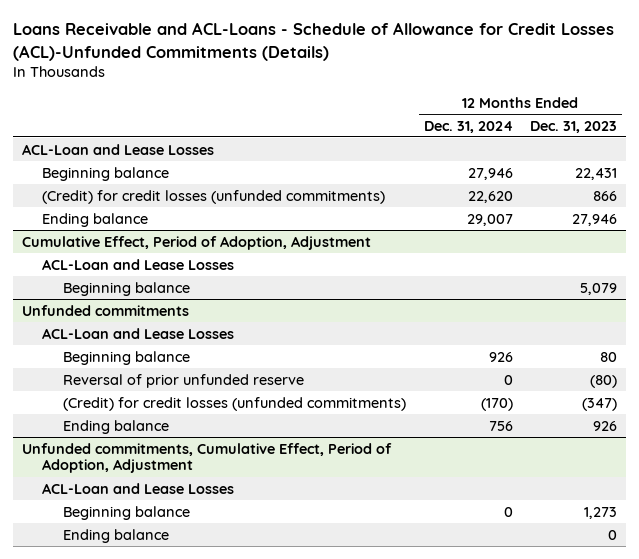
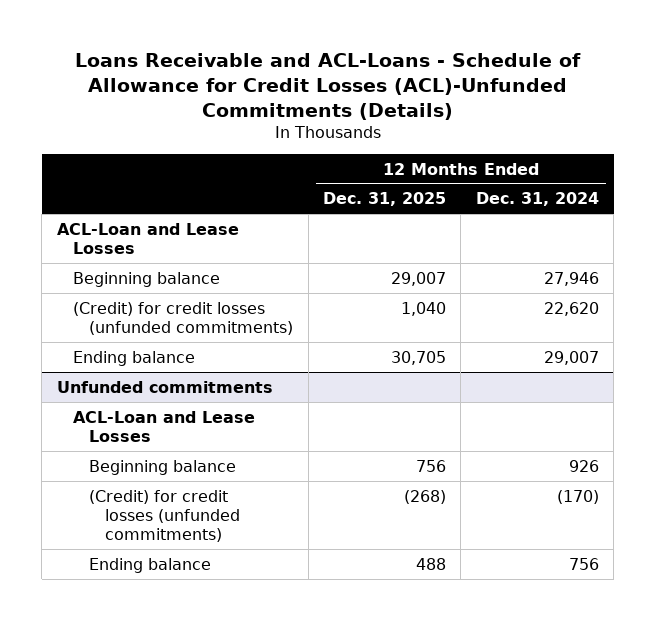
[530,120,618,133] Dec. 31, 2023 -> none
none -> [323,192,447,207] Dec. 31, 2025
[21,235,371,250] Cumulative Effect, Period of Adoption, Adjustment -> none
[42,258,235,270] ACL-Loan and Lease Losses -> none
[62,281,190,296] Beginning balance -> none
[62,373,304,388] Reversal of prior unfunded reserve -> none
[21,442,392,474] Unfunded commitments, Cumulative Effect, Period of Adoption, Adjustment -> none
[42,482,235,494] ACL-Loan and Lease Losses -> none
[62,505,190,520] Beginning balance -> none
[62,528,169,543] Ending balance -> none

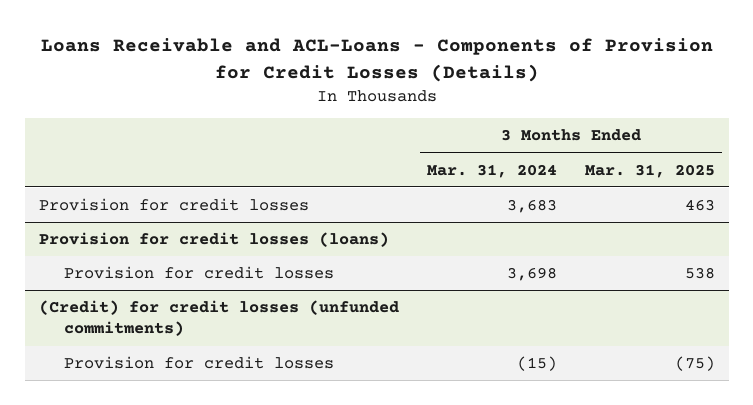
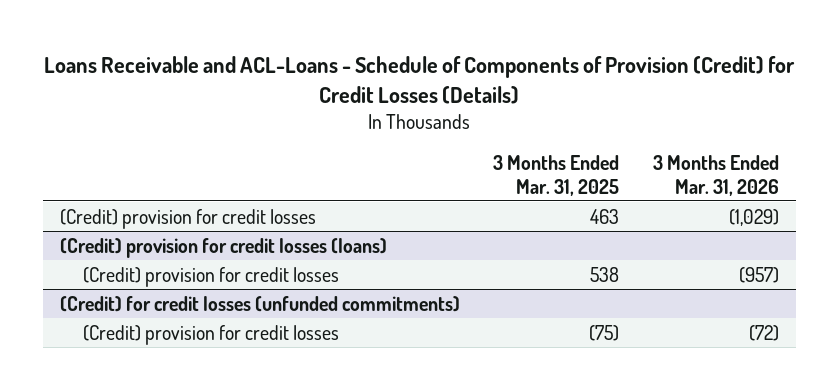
[40,38,713,82] Loans Receivable and ACL-Loans - Components of Provision for Credit Losses (Details) -> [44,55,796,104] Loans Receivable and ACL-Loans - Schedule of Components of Provision (Credit) for Credit Losses (Details)
[426,163,557,178] Mar. 31, 2024 -> none
none -> [653,154,780,196] 3 Months Ended Mar. 31, 2026
[38,198,309,212] Provision for credit losses -> [59,208,316,229] (Credit) provision for credit losses
[38,232,389,248] Provision for credit losses (loans) -> [59,237,387,258] (Credit) provision for credit losses (loans)
[63,266,334,280] Provision for credit losses -> [83,266,340,287] (Credit) provision for credit losses
[63,356,334,370] Provision for credit losses -> [83,324,340,345] (Credit) provision for credit losses

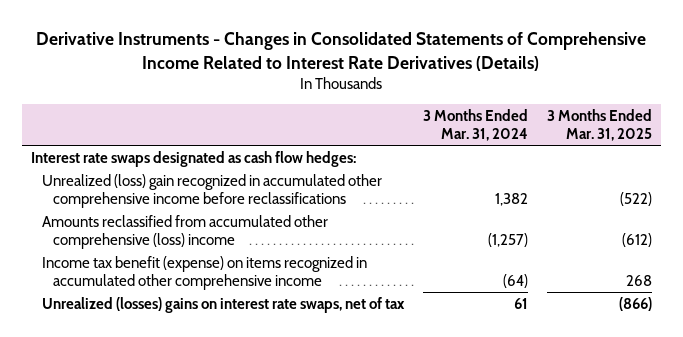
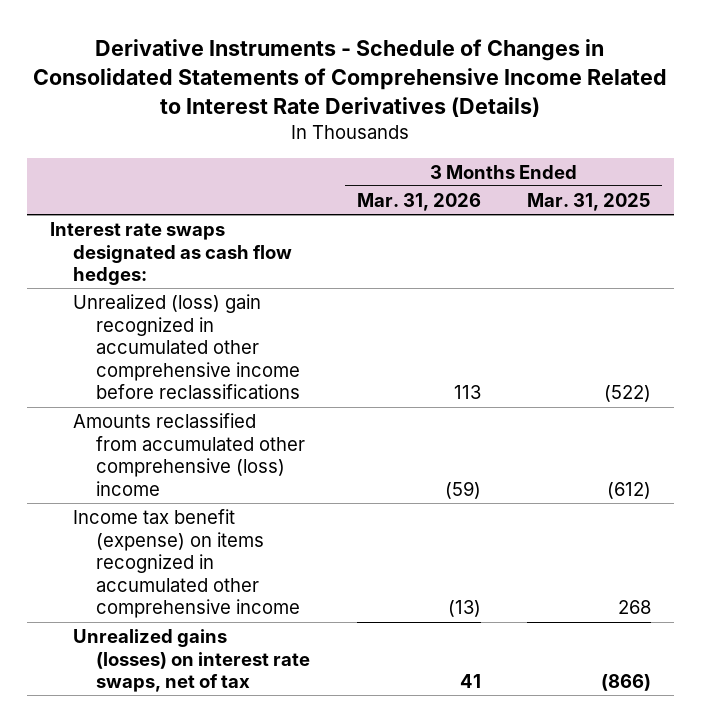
[36,32,647,71] Derivative Instruments - Changes in Consolidated Statements of Comprehensive Income Related to Interest Rate Derivatives (Details) -> [33,38,668,117] Derivative Instruments - Schedule of Changes in Consolidated Statements of Comprehensive Income Related to Interest Rate Derivatives (Details)
[422,108,528,142] 3 Months Ended Mar. 31, 2024 -> none
none -> [356,192,481,211] Mar. 31, 2026
[42,296,406,313] Unrealized (losses) gains on interest rate swaps, net of tax -> [73,629,311,693] Unrealized gains (losses) on interest rate swaps, net of tax

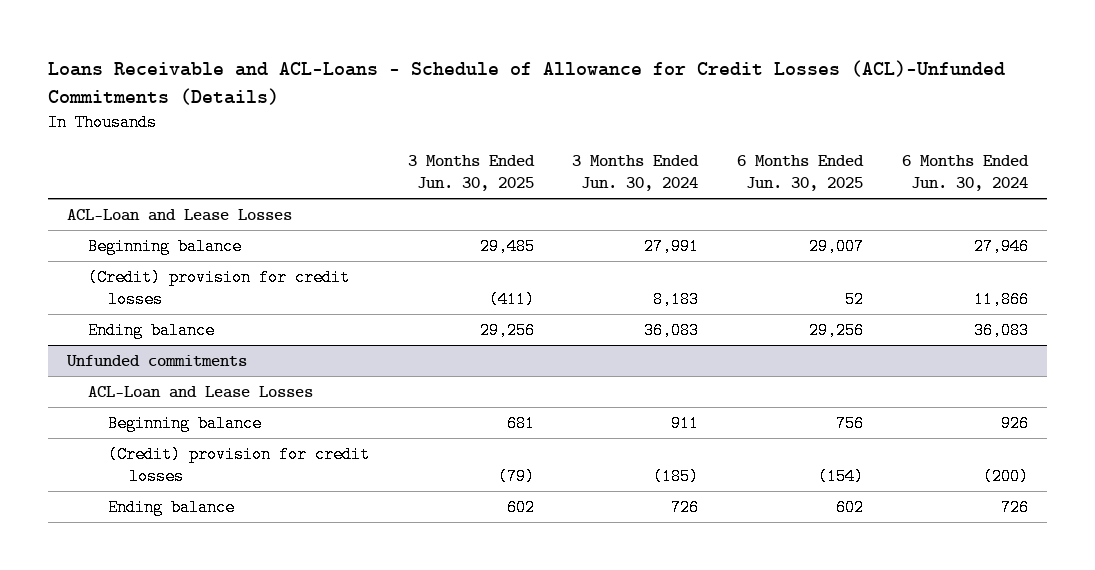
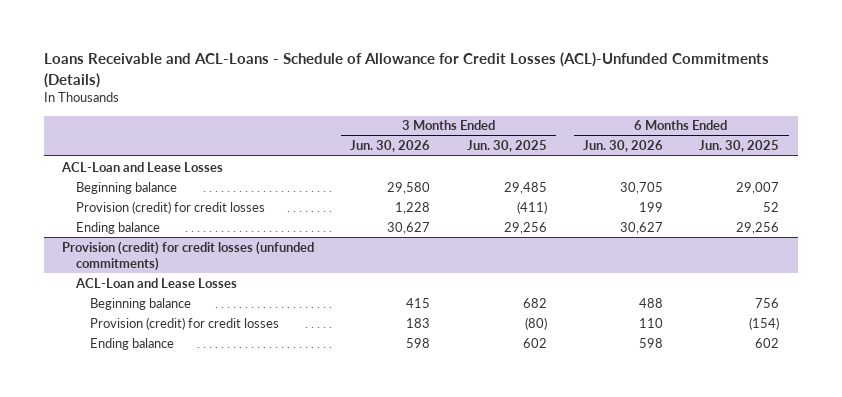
[572,155,700,192] 3 Months Ended Jun. 30, 2024 -> none
[901,155,1029,192] 6 Months Ended Jun. 30, 2024 -> none
none -> [350,140,431,153] Jun. 30, 2026
none -> [583,140,664,153] Jun. 30, 2026
[87,268,350,308] (Credit) provision for credit losses -> [75,200,265,214] Provision (credit) for credit losses
[65,354,247,366] Unfunded commitments -> [62,240,315,271] Provision (credit) for credit losses (unfunded commitments)
[506,414,535,432] 681 -> [522,297,547,308] 682
[108,445,371,485] (Credit) provision for credit losses -> [89,316,279,330] Provision (credit) for credit losses
[497,467,535,485] (79) -> [524,316,547,330] (80)

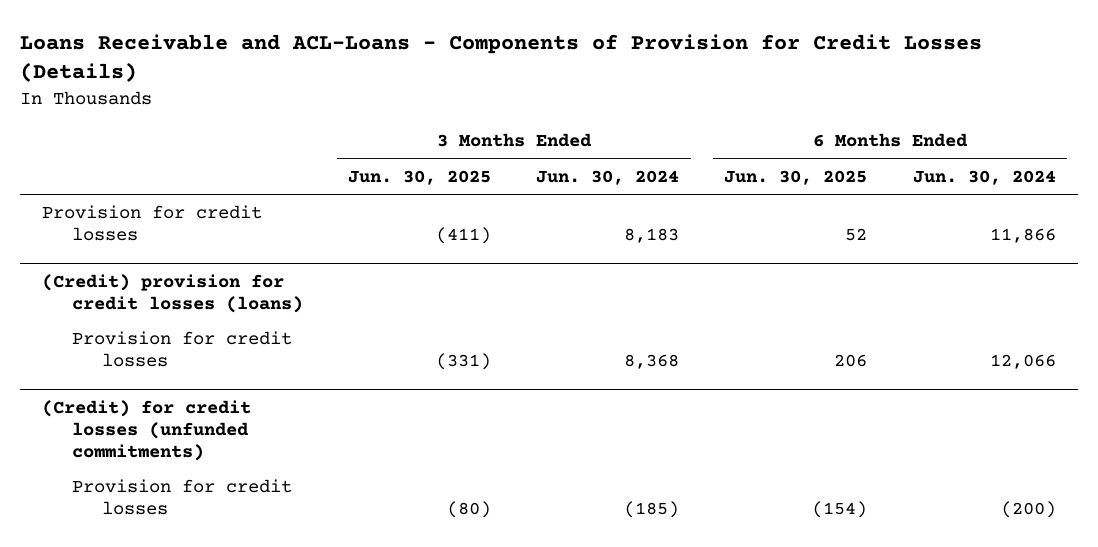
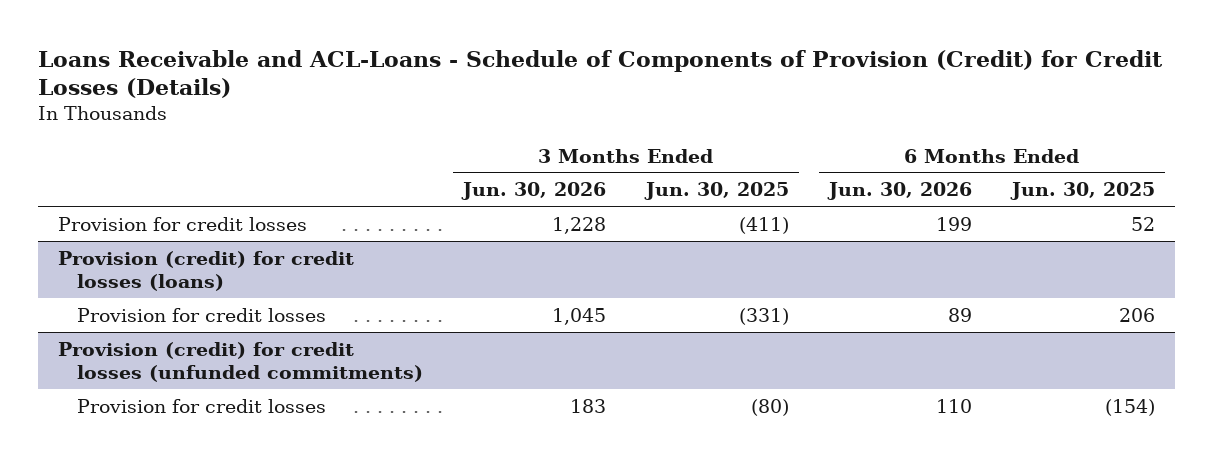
[19,33,982,83] Loans Receivable and ACL-Loans - Components of Provision for Credit Losses (Details) -> [37,49,1163,99] Loans Receivable and ACL-Loans - Schedule of Components of Provision (Credit) for Credit Losses (Details)
[536,169,680,185] Jun. 30, 2024 -> none
[912,169,1056,185] Jun. 30, 2024 -> none
none -> [460,182,606,201] Jun. 30, 2026
none -> [826,182,972,201] Jun. 30, 2026
[42,274,304,314] (Credit) provision for credit losses (loans) -> [57,250,354,291] Provision (credit) for credit losses (loans)
[42,400,252,462] (Credit) for credit losses (unfunded commitments) -> [57,341,423,382] Provision (credit) for credit losses (unfunded commitments)

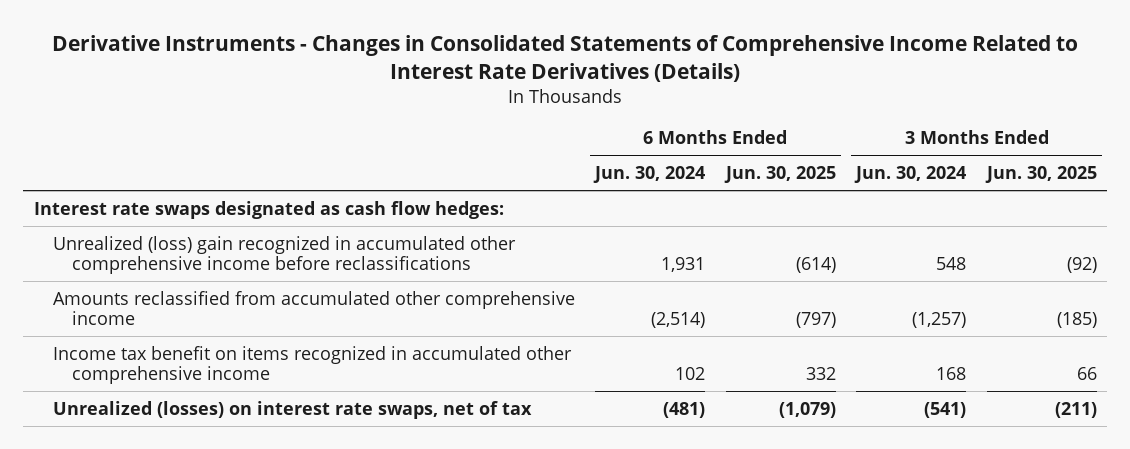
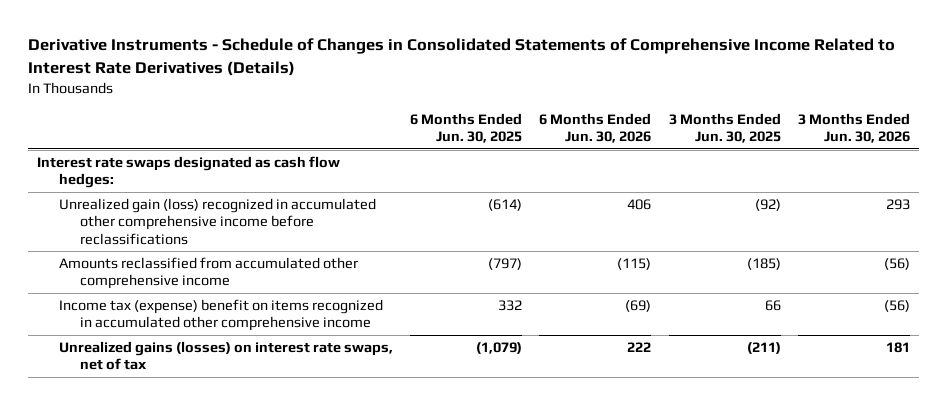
[52,34,1079,82] Derivative Instruments - Changes in Consolidated Statements of Comprehensive Income Related to Interest Rate Derivatives (Details) -> [27,38,895,76] Derivative Instruments - Schedule of Changes in Consolidated Statements of Comprehensive Income Related to Interest Rate Derivatives (Details)
[593,165,706,183] Jun. 30, 2024 -> none
[854,165,967,183] Jun. 30, 2024 -> none
none -> [539,112,652,144] 6 Months Ended Jun. 30, 2026
none -> [798,112,911,144] 3 Months Ended Jun. 30, 2026
[52,235,516,275] Unrealized (loss) gain recognized in accumulated other comprehensive income before reclassifications -> [58,197,376,245] Unrealized gain (loss) recognized in accumulated other comprehensive income before reclassifications
[52,345,572,385] Income tax benefit on items recognized in accumulated other comprehensive income -> [58,298,383,332] Income tax (expense) benefit on items recognized in accumulated other comprehensive income
[52,400,532,419] Unrealized (losses) on interest rate swaps, net of tax -> [58,340,393,371] Unrealized gains (losses) on interest rate swaps, net of tax

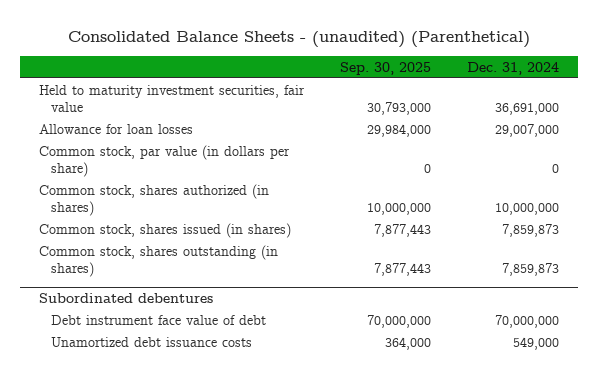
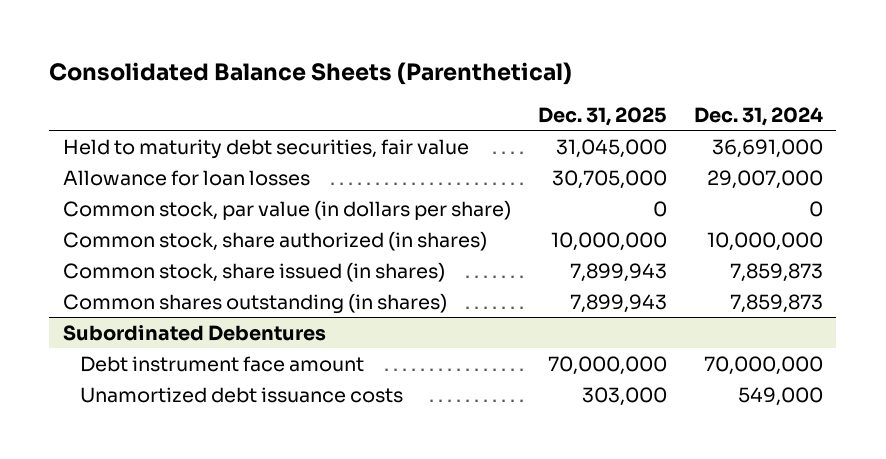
[68,30,531,48] Consolidated Balance Sheets - (unaudited) (Parenthetical) -> [49,61,573,85] Consolidated Balance Sheets (Parenthetical)
[340,61,432,75] Sep. 30, 2025 -> none
none -> [537,106,667,126] Dec. 31, 2025
[38,84,305,112] Held to maturity investment securities, fair value -> [62,138,469,159] Held to maturity debt securities, fair value
[38,183,269,216] Common stock, shares authorized (in shares) -> [62,230,487,251] Common stock, share authorized (in shares)
[38,222,291,238] Common stock, shares issued (in shares) -> [62,261,445,282] Common stock, share issued (in shares)
[38,244,278,277] Common stock, shares outstanding (in shares) -> [62,292,447,314] Common shares outstanding (in shares)
[38,293,213,304] Subordinated debentures -> [62,324,326,341] Subordinated Debentures
[50,314,266,325] Debt instrument face value of debt -> [79,355,364,372] Debt instrument face amount

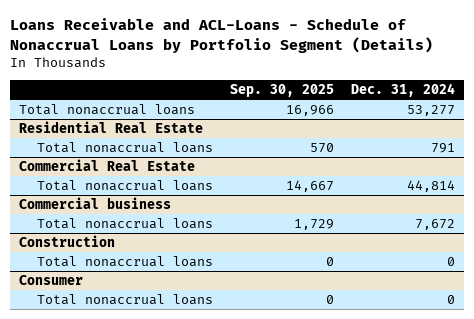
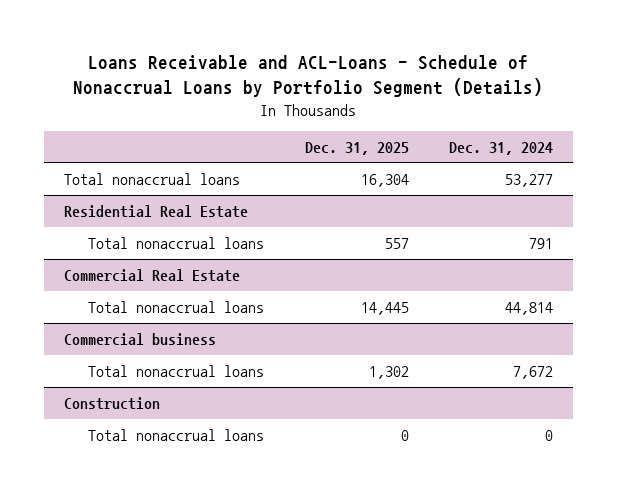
[229,84,334,98] Sep. 30, 2025 -> none
none -> [304,141,409,155] Dec. 31, 2025
[18,275,83,286] Consumer -> none
[36,294,213,306] Total nonaccrual loans -> none

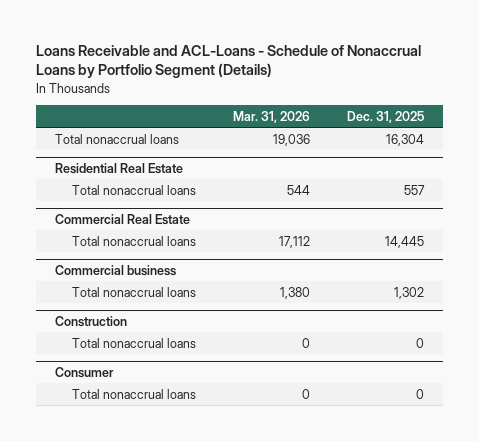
[449,141,554,155] Dec. 31, 2024 -> none
none -> [233,110,311,123] Mar. 31, 2026
none -> [54,366,114,378] Consumer
none -> [71,388,196,399] Total nonaccrual loans

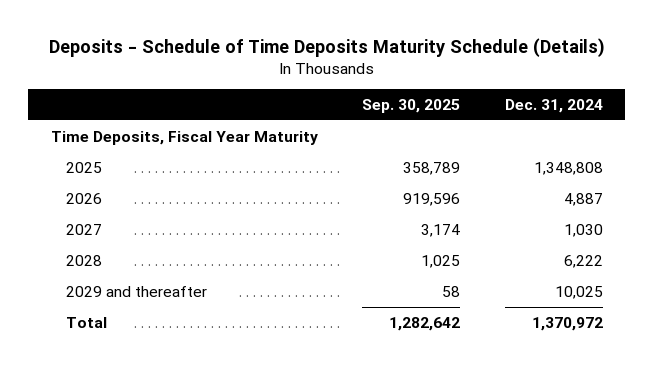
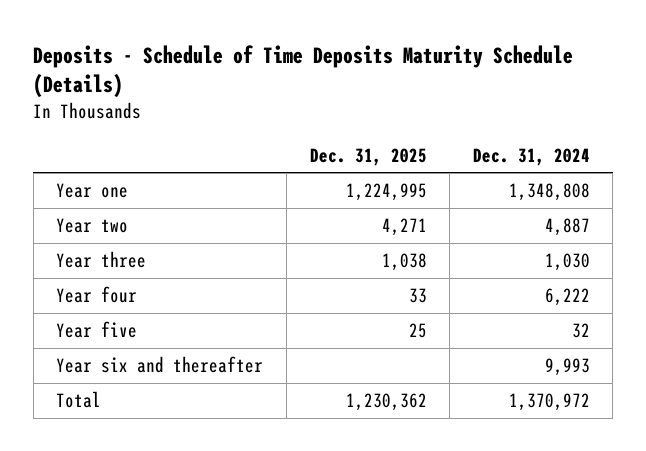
[362,98,461,113] Sep. 30, 2025 -> none
none -> [309,147,427,166] Dec. 31, 2025
[50,130,318,145] Time Deposits, Fiscal Year Maturity -> none
[66,285,208,297] 2029 and thereafter -> none
[66,161,103,173] 2025 -> [56,183,129,199] Year one
[66,192,103,204] 2026 -> [56,218,129,234] Year two
[66,223,103,235] 2027 -> [56,251,147,269] Year three
[66,254,103,266] 2028 -> [56,286,138,304] Year four
none -> [56,321,138,339] Year five
none -> [56,356,264,374] Year six and thereafter

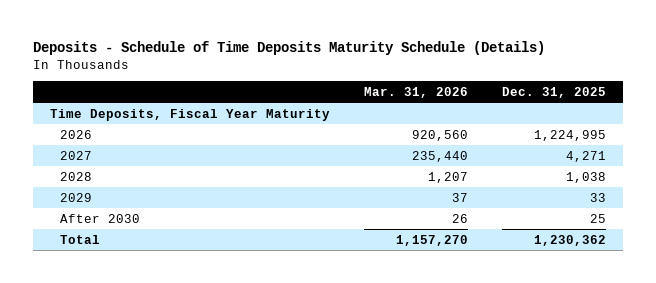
[472,147,590,166] Dec. 31, 2024 -> none
none -> [364,86,469,98] Mar. 31, 2026
[56,321,138,339] Year five -> none
[56,356,264,374] Year six and thereafter -> none
none -> [49,108,330,121] Time Deposits, Fiscal Year Maturity
[56,183,129,199] Year one -> [60,129,93,139] 2026
[56,218,129,234] Year two -> [60,150,93,160] 2027
[56,251,147,269] Year three -> [60,171,93,181] 2028
[56,286,138,304] Year four -> [60,192,93,202] 2029
none -> [60,213,141,223] After 2030

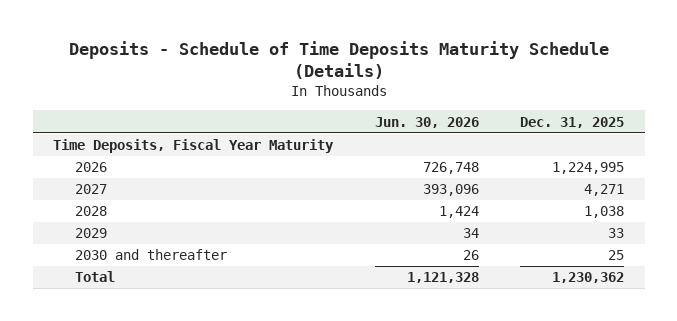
[364,86,469,98] Mar. 31, 2026 -> none
none -> [374,116,479,128] Jun. 30, 2026
[60,213,141,223] After 2030 -> [75,249,228,261] 2030 and thereafter

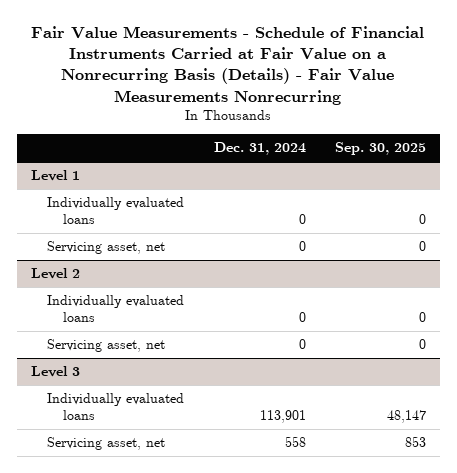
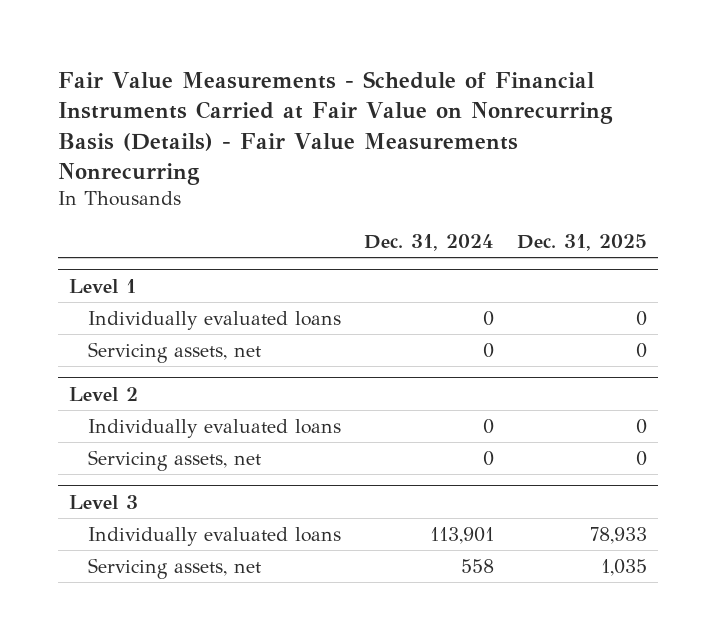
[31,25,425,105] Fair Value Measurements - Schedule of Financial Instruments Carried at Fair Value on a Nonrecurring Basis (Details) - Fair Value Measurements Nonrecurring -> [57,70,613,185] Fair Value Measurements - Schedule of Financial Instruments Carried at Fair Value on Nonrecurring Basis (Details) - Fair Value Measurements Nonrecurring
[334,142,426,156] Sep. 30, 2025 -> none
none -> [516,233,647,251] Dec. 31, 2025
[47,241,166,255] Servicing asset, net -> [87,341,261,363] Servicing assets, net
[47,339,166,353] Servicing asset, net -> [87,449,261,471] Servicing assets, net
[47,437,166,451] Servicing asset, net -> [87,557,261,579] Servicing assets, net

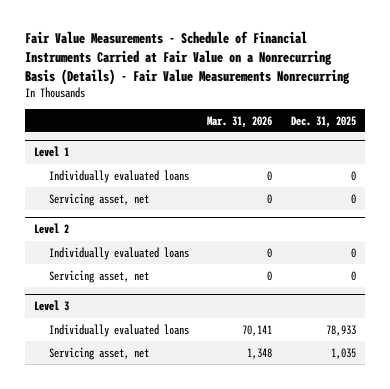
[57,70,613,185] Fair Value Measurements - Schedule of Financial Instruments Carried at Fair Value on Nonrecurring Basis (Details) - Fair Value Measurements Nonrecurring -> [24,31,350,85] Fair Value Measurements - Schedule of Financial Instruments Carried at Fair Value on a Nonrecurring Basis (Details) - Fair Value Measurements Nonrecurring
[363,233,494,251] Dec. 31, 2024 -> none
none -> [207,115,273,128] Mar. 31, 2026
[87,341,261,363] Servicing assets, net -> [48,192,149,206] Servicing asset, net
[87,449,261,471] Servicing assets, net -> [48,269,149,283] Servicing asset, net
[87,557,261,579] Servicing assets, net -> [48,346,149,360] Servicing asset, net

